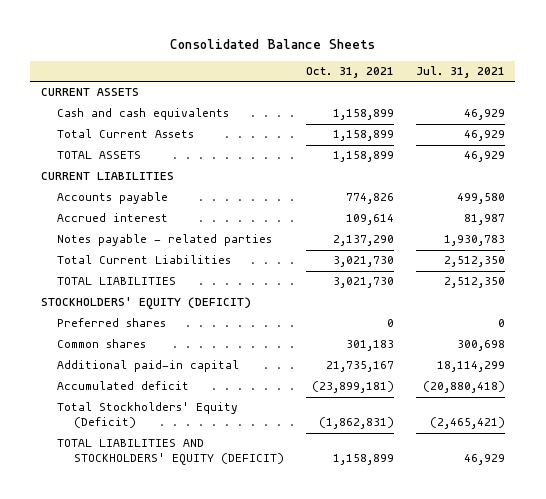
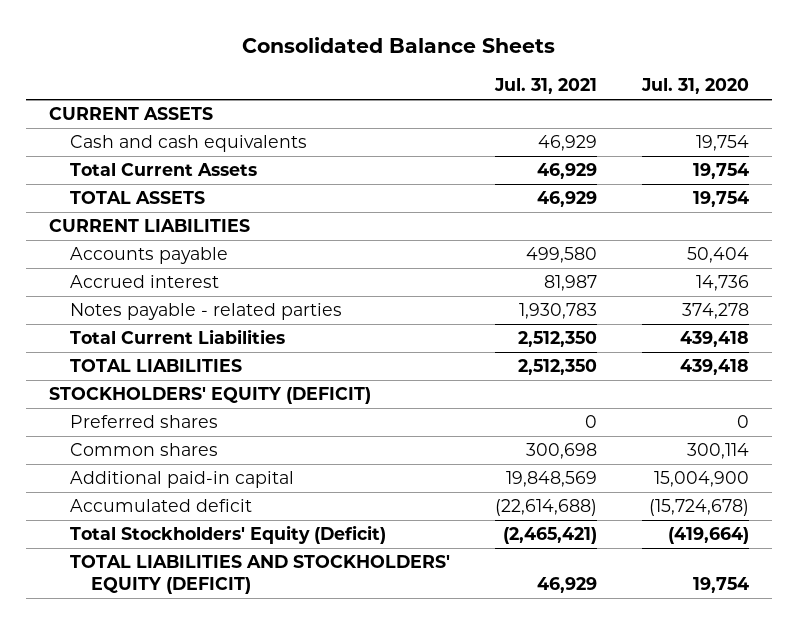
[305,67,394,79] Oct. 31, 2021 -> none
none -> [641,78,750,95] Jul. 31, 2020
[436,361,505,373] 18,114,299 -> [506,471,598,488] 19,848,569
[422,381,505,394] (20,880,418) -> [495,499,598,517] (22,614,688)

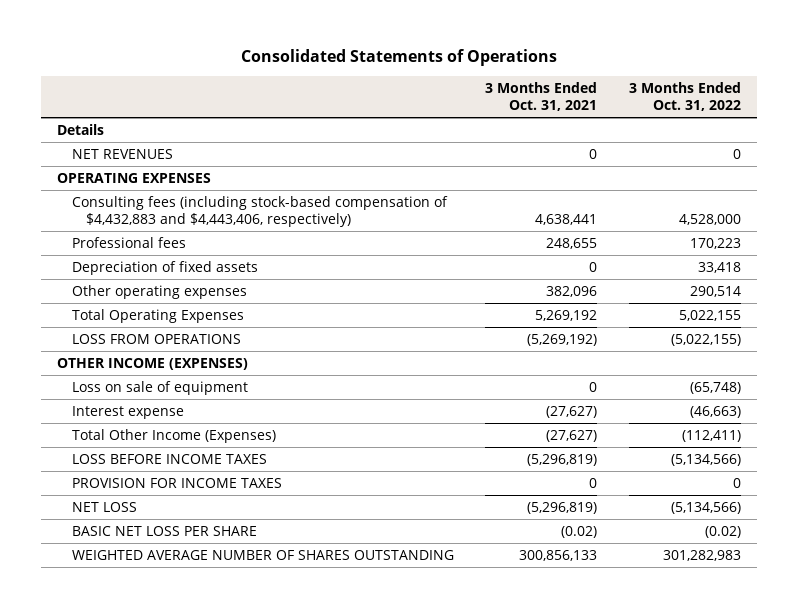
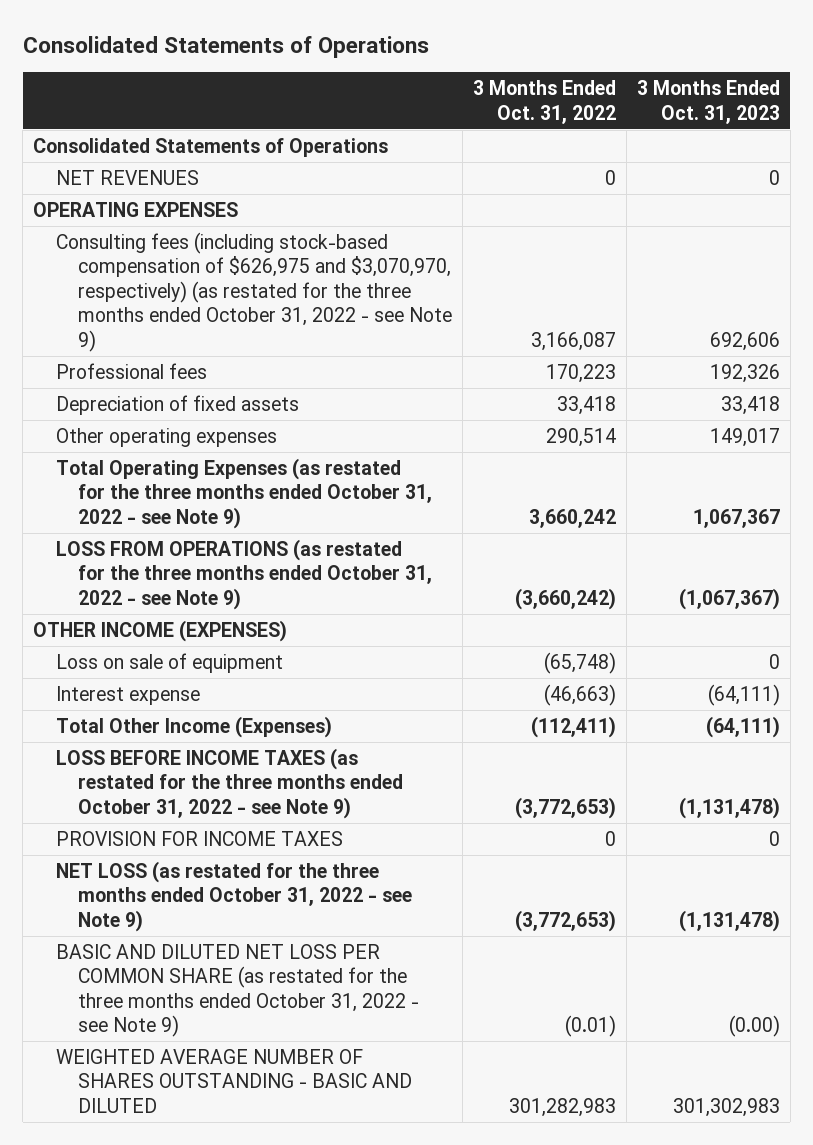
[485,82,598,111] 3 Months Ended Oct. 31, 2021 -> none
none -> [636,80,780,124] 3 Months Ended Oct. 31, 2023
[56,123,104,135] Details -> none
none -> [33,137,389,157] Consolidated Statements of Operations
[71,195,448,227] Consulting fees (including stock-based compensation of $4,432,883 and $4,443,406, respectively) -> [55,231,452,352] Consulting fees (including stock-based compensation of $626,975 and $3,070,970, respectively) (as restated for the three months ended October 31, 2022 - see Note 9)
[678,213,741,225] 4,528,000 -> [530,331,616,351] 3,166,087
[71,308,244,323] Total Operating Expenses -> none
[71,333,241,344] LOSS FROM OPERATIONS -> none
none -> [55,457,432,529] Total Operating Expenses (as restated for the three months ended October 31, 2022 - see Note 9)
none -> [55,538,432,610] LOSS FROM OPERATIONS (as restated for the three months ended October 31, 2022 - see Note 9)
[71,453,267,464] LOSS BEFORE INCOME TAXES -> [55,747,403,819] LOSS BEFORE INCOME TAXES (as restated for the three months ended October 31, 2022 - see Note 9)
[670,453,741,466] (5,134,566) -> [514,796,616,819] (3,772,653)
[71,501,137,512] NET LOSS -> none
none -> [55,860,412,932] NET LOSS (as restated for the three months ended October 31, 2022 - see Note 9)
[71,525,257,536] BASIC NET LOSS PER SHARE -> [55,943,419,1038] BASIC AND DILUTED NET LOSS PER COMMON SHARE (as restated for the three months ended October 31, 2022 - see Note 9)
[704,525,741,538] (0.02) -> [564,1015,616,1038] (0.01)
[71,549,454,560] WEIGHTED AVERAGE NUMBER OF SHARES OUTSTANDING -> [55,1048,412,1113] WEIGHTED AVERAGE NUMBER OF SHARES OUTSTANDING - BASIC AND DILUTED

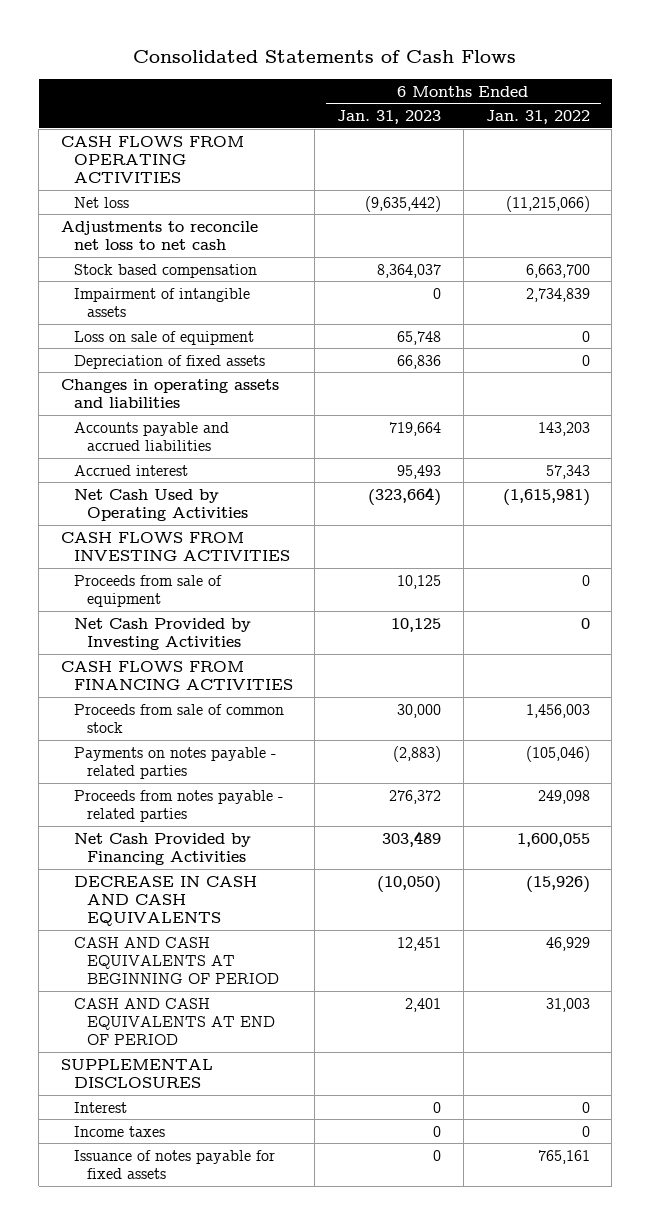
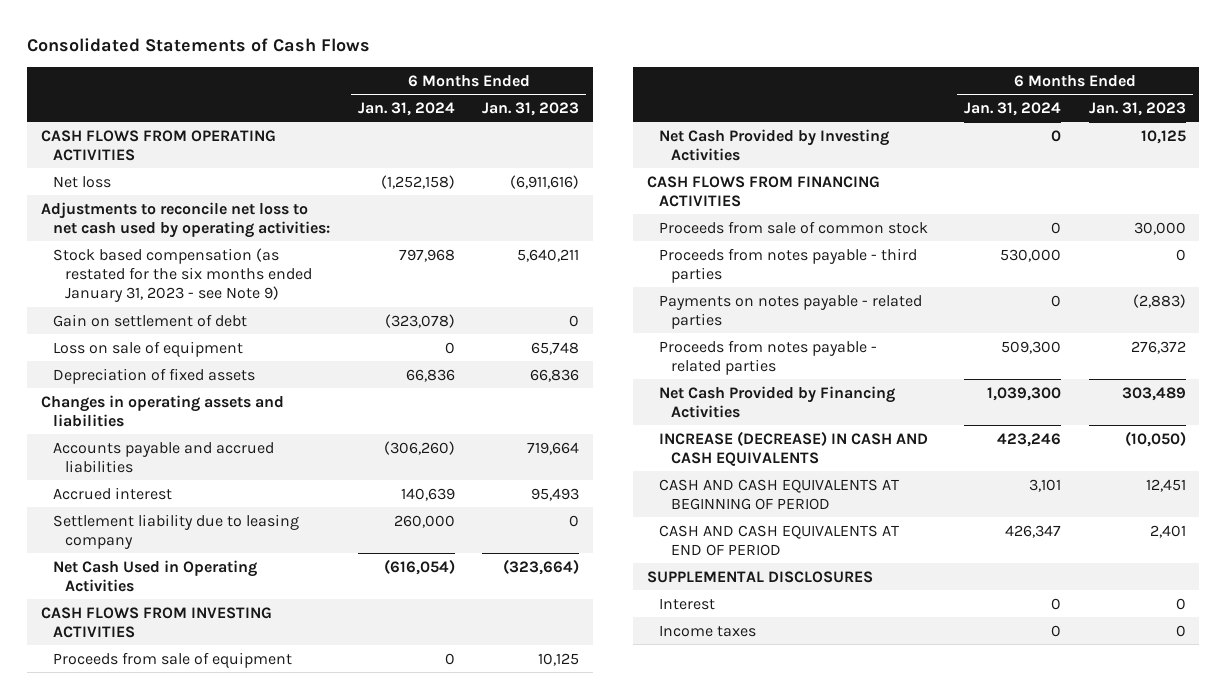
[485,110,590,125] Jan. 31, 2022 -> none
none -> [357,101,455,116] Jan. 31, 2024
[73,263,257,278] Stock based compensation -> none
[73,287,250,318] Impairment of intangible assets -> none
[365,195,442,212] (9,635,442) -> [510,174,580,189] (6,911,616)
[60,220,258,251] Adjustments to reconcile net loss to net cash -> [40,201,330,238] Adjustments to reconcile net loss to net cash used by operating activities:
none -> [52,247,313,303] Stock based compensation (as restated for the six months ended January 31, 2023 - see Note 9)
none -> [52,313,247,327] Gain on settlement of debt
none -> [52,513,299,549] Settlement liability due to leasing company
[73,488,248,522] Net Cash Used by Operating Activities -> [52,559,257,592] Net Cash Used in Operating Activities
none -> [659,247,918,283] Proceeds from notes payable - third parties
[73,875,257,927] DECREASE IN CASH AND CASH EQUIVALENTS -> [659,430,929,466] INCREASE (DECREASE) IN CASH AND CASH EQUIVALENTS
[73,1149,275,1180] Issuance of notes payable for fixed assets -> none

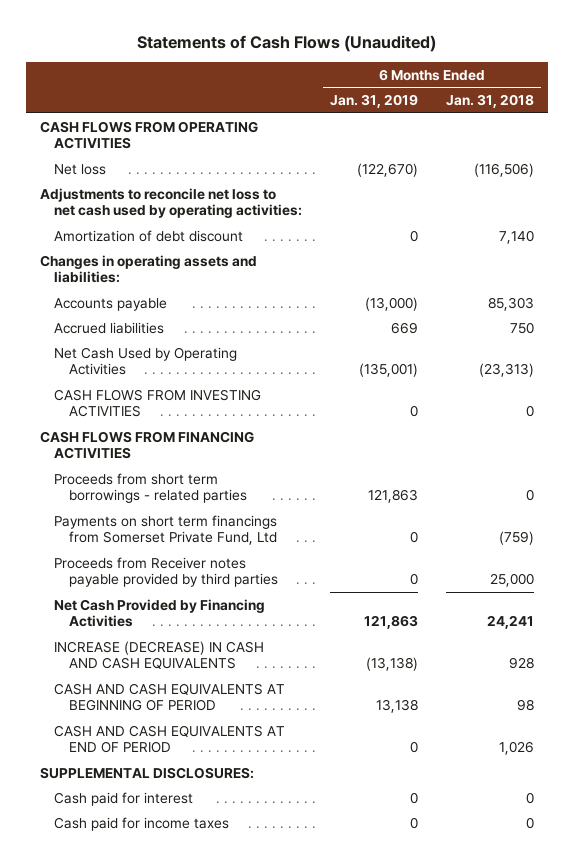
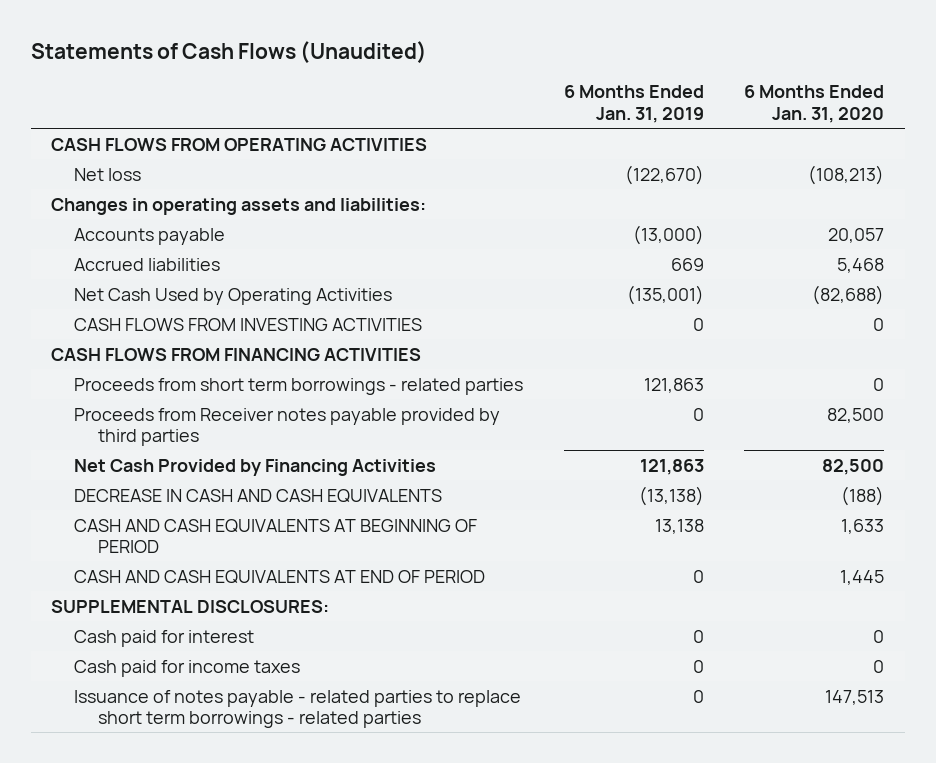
[446,94,535,109] Jan. 31, 2018 -> none
none -> [744,85,885,123] 6 Months Ended Jan. 31, 2020
[39,187,303,219] Adjustments to reconcile net loss to net cash used by operating activities: -> none
[54,229,244,242] Amortization of debt discount -> none
[54,514,278,546] Payments on short term financings from Somerset Private Fund, Ltd -> none
[54,640,265,670] INCREASE (DECREASE) IN CASH AND CASH EQUIVALENTS -> [74,488,443,503] DECREASE IN CASH AND CASH EQUIVALENTS
none -> [74,689,522,728] Issuance of notes payable - related parties to replace short term borrowings - related parties

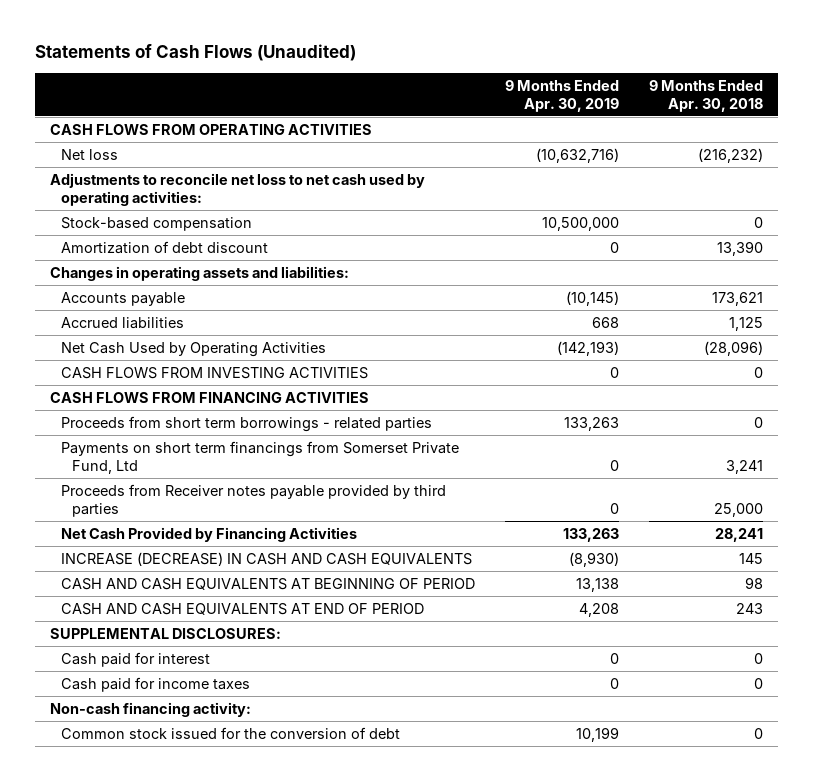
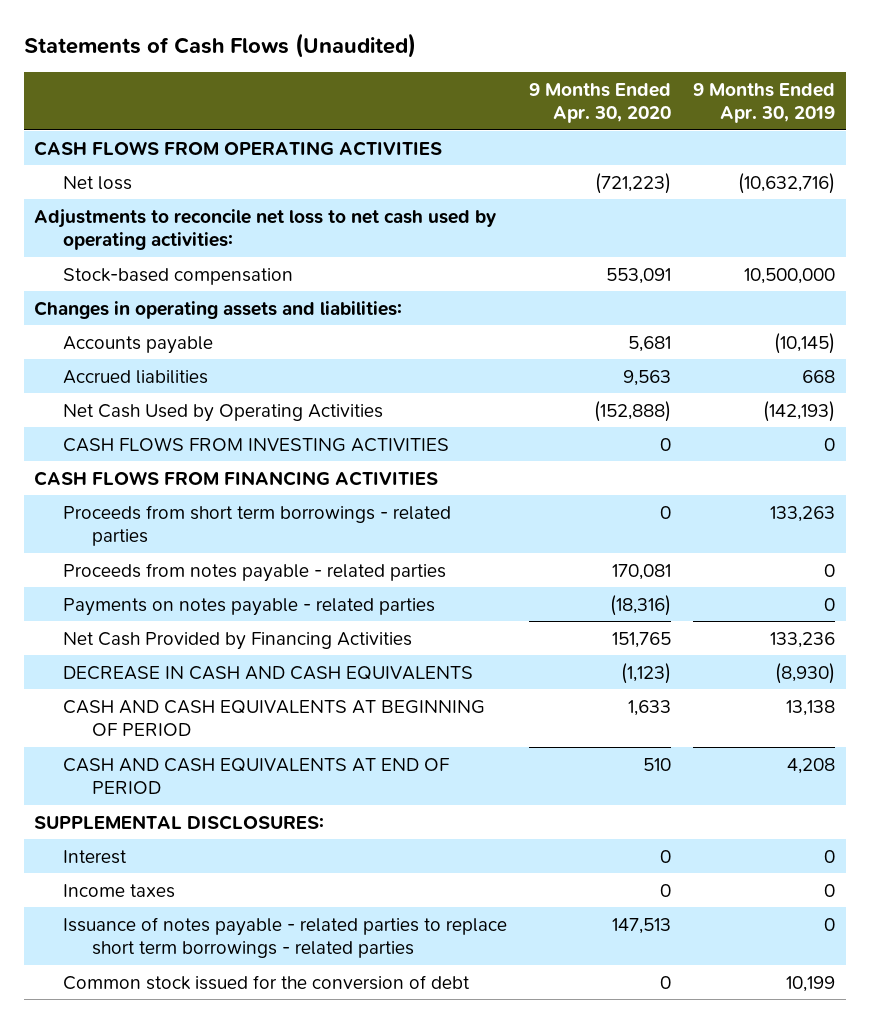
[648,79,763,112] 9 Months Ended Apr. 30, 2018 -> none
none -> [529,82,672,124] 9 Months Ended Apr. 30, 2020
[61,240,269,254] Amortization of debt discount -> none
[61,440,460,475] Payments on short term financings from Somerset Private Fund, Ltd -> none
[61,483,447,518] Proceeds from Receiver notes payable provided by third parties -> [63,562,447,582] Proceeds from notes payable - related parties
none -> [63,597,436,616] Payments on notes payable - related parties
[562,527,619,542] 133,263 -> [769,631,835,648] 133,236
[61,551,473,566] INCREASE (DECREASE) IN CASH AND CASH EQUIVALENTS -> [63,665,474,680] DECREASE IN CASH AND CASH EQUIVALENTS
[49,701,251,717] Non-cash financing activity: -> none
[61,651,211,667] Cash paid for interest -> [63,849,128,864] Interest
[61,676,251,692] Cash paid for income taxes -> [63,883,176,898] Income taxes
none -> [63,916,508,958] Issuance of notes payable - related parties to replace short term borrowings - related parties

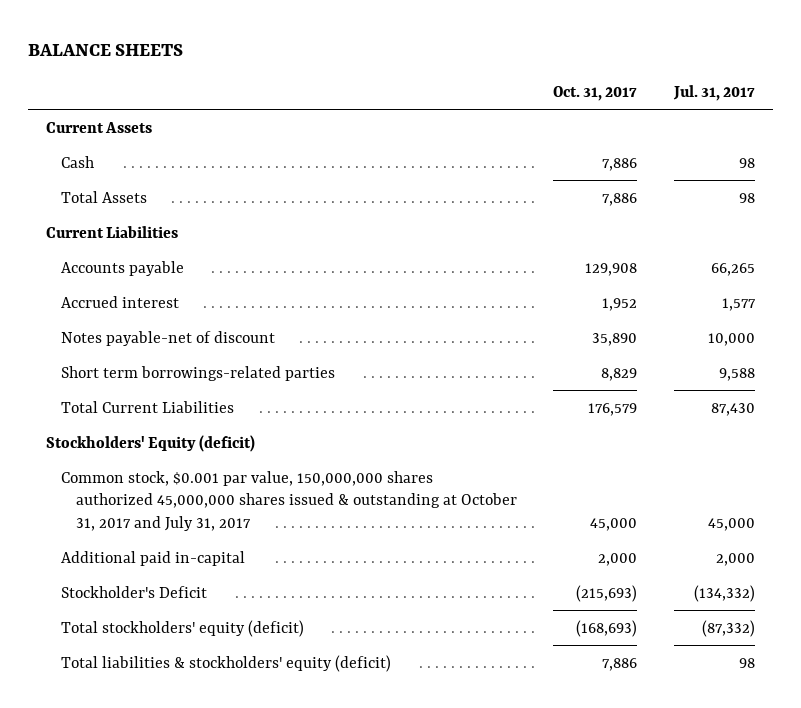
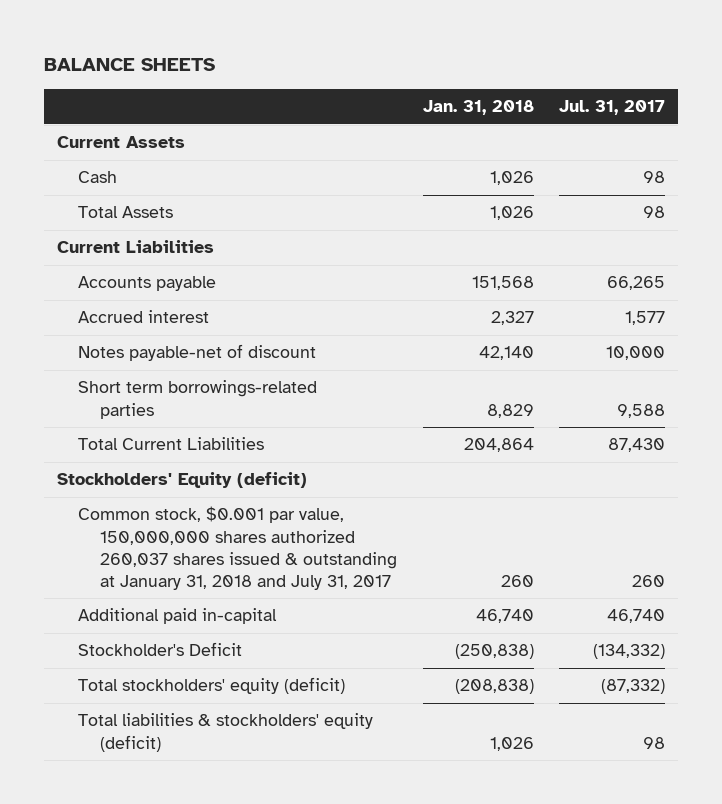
[553,86,638,102] Oct. 31, 2017 -> none
none -> [422,100,534,116] Jan. 31, 2018
[60,470,517,531] Common stock, $0.001 par value, 150,000,000 shares authorized 45,000,000 shares issued & outstanding at October 31, 2017 and July 31, 2017 -> [78,506,398,590] Common stock, $0.001 par value, 150,000,000 shares authorized 260,037 shares issued & outstanding at January 31, 2018 and July 31, 2017
[707,517,755,531] 45,000 -> [632,574,666,587] 260
[715,552,755,566] 2,000 -> [607,609,666,624] 46,740

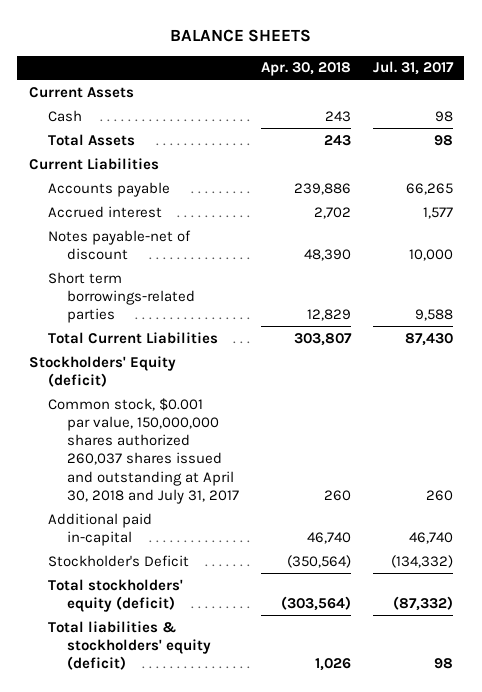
[422,100,534,116] Jan. 31, 2018 -> none
none -> [260,62,351,77] Apr. 30, 2018
[78,506,398,590] Common stock, $0.001 par value, 150,000,000 shares authorized 260,037 shares issued & outstanding at January 31, 2018 and July 31, 2017 -> [47,397,239,505] Common stock, $0.001 par value, 150,000,000 shares authorized 260,037 shares issued and outstanding at April 30, 2018 and July 31, 2017

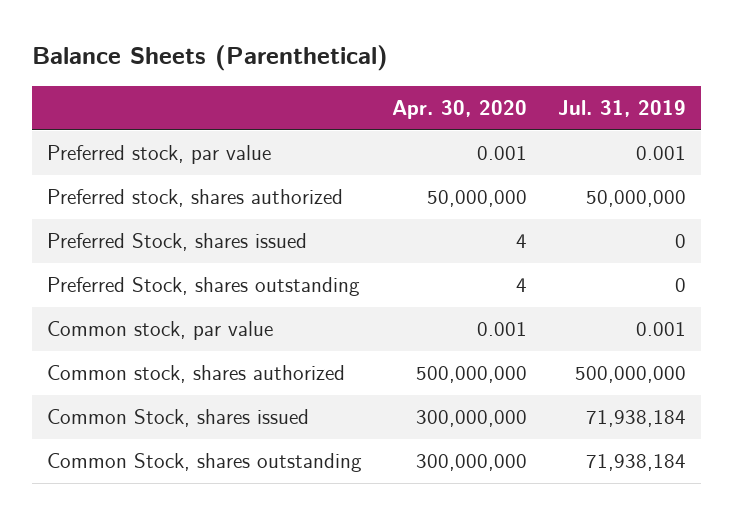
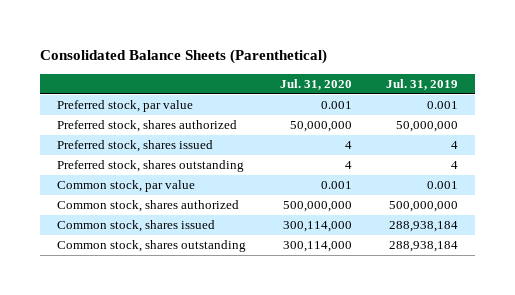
[31,45,388,72] Balance Sheets (Parenthetical) -> [40,49,328,65] Consolidated Balance Sheets (Parenthetical)
[392,99,528,119] Apr. 30, 2020 -> none
none -> [279,78,352,90] Jul. 31, 2020
[46,233,307,252] Preferred Stock, shares issued -> [56,140,213,153] Preferred stock, shares issued
[675,234,687,249] 0 -> [450,141,458,150] 4
[46,277,360,297] Preferred Stock, shares outstanding -> [56,160,244,173] Preferred stock, shares outstanding
[675,278,687,293] 0 -> [450,161,458,170] 4
[46,409,309,428] Common Stock, shares issued -> [56,220,215,233] Common stock, shares issued
[586,410,687,428] 71,938,184 -> [388,221,458,233] 288,938,184
[46,453,362,473] Common Stock, shares outstanding -> [56,240,246,253] Common stock, shares outstanding
[586,454,687,472] 71,938,184 -> [388,241,458,253] 288,938,184

